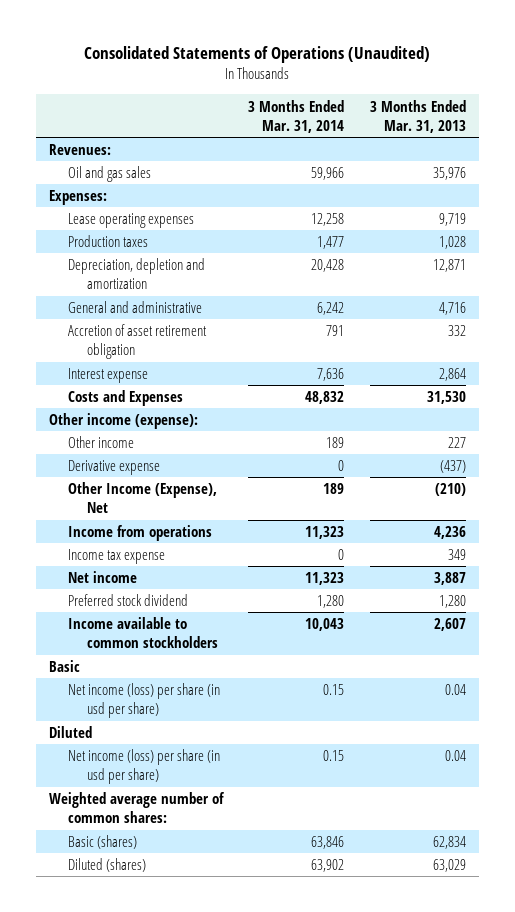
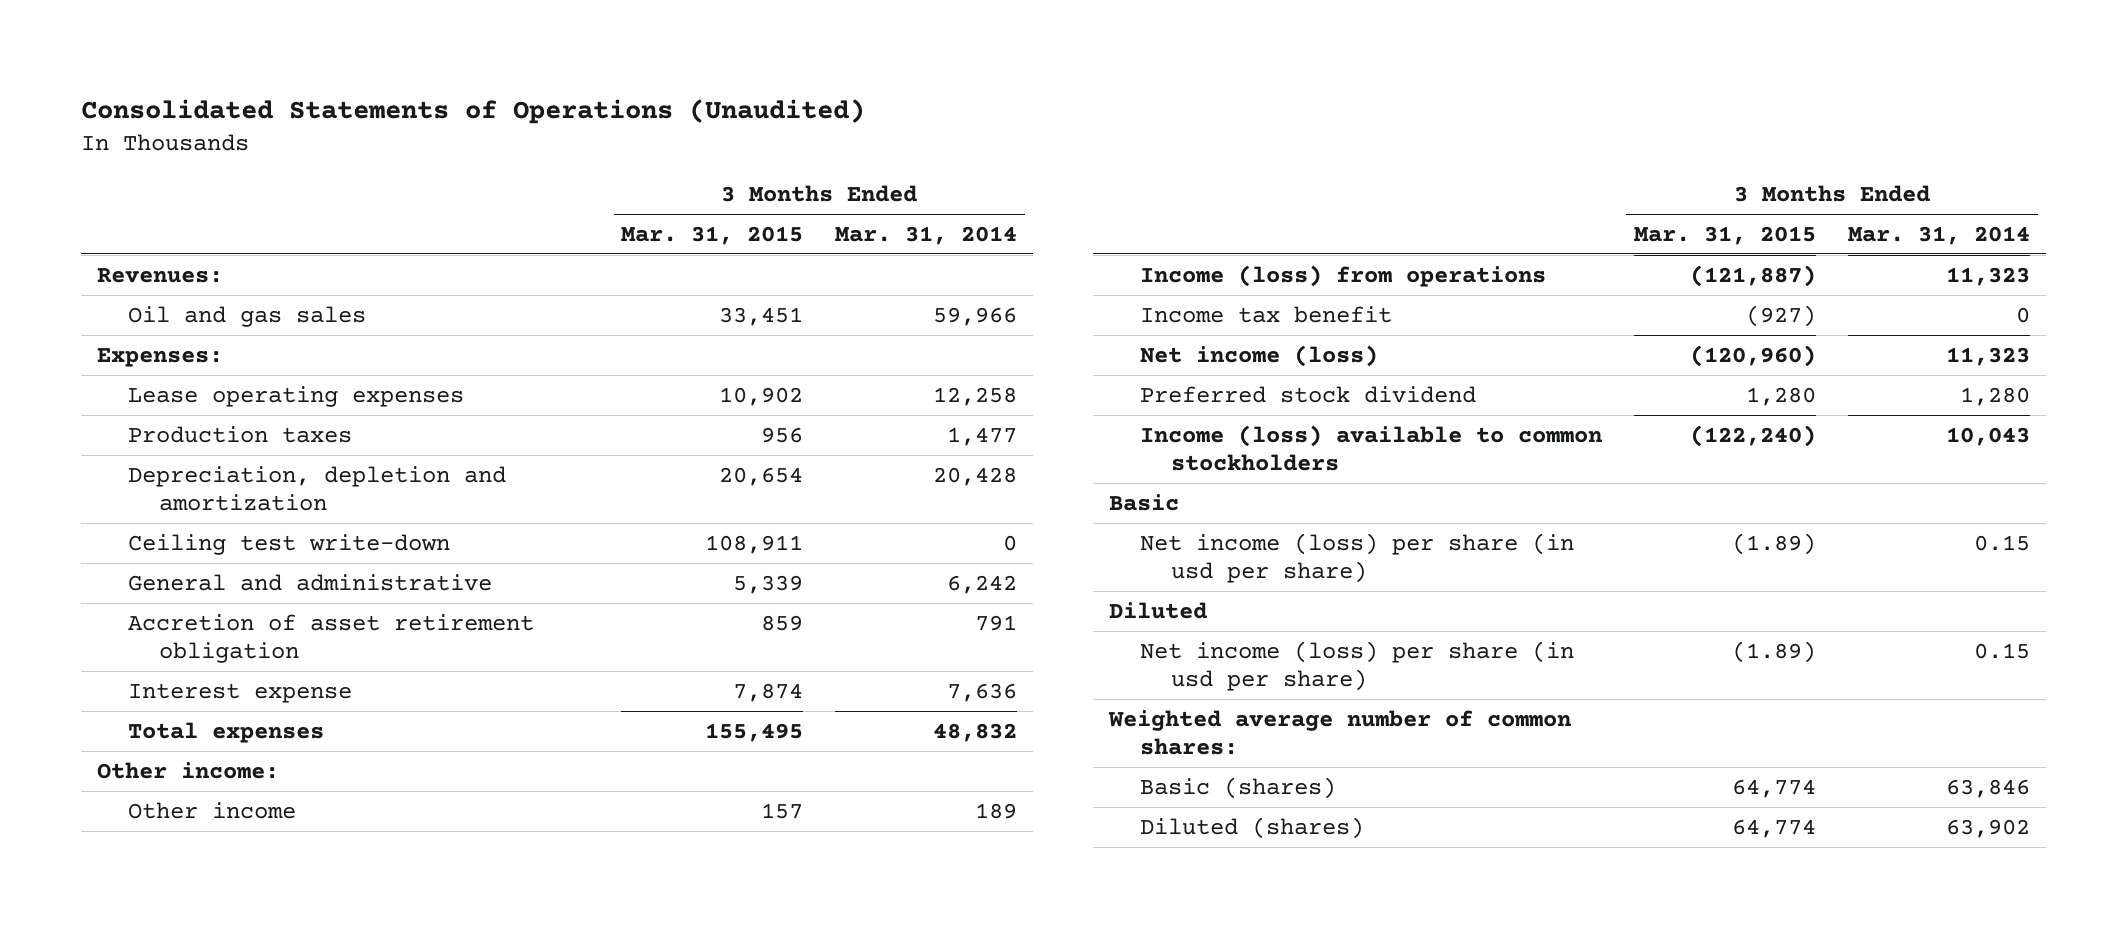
[370,99,467,133] 3 Months Ended Mar. 31, 2013 -> none
none -> [621,226,804,246] Mar. 31, 2015
none -> [127,533,450,555] Ceiling test write-down
[68,390,184,407] Costs and Expenses -> [127,721,324,743] Total expenses
[48,413,198,430] Other income (expense): -> [96,761,279,779] Other income:
[68,460,161,476] Derivative expense -> none
[68,482,218,514] Other Income (Expense), Net -> none
[68,525,213,542] Income from operations -> [1140,264,1547,287] Income (loss) from operations
[68,549,166,565] Income tax expense -> [1140,305,1393,323] Income tax benefit
[68,571,138,584] Net income -> [1140,344,1379,367] Net income (loss)
[68,617,219,649] Income available to common stockholders -> [1140,424,1604,471] Income (loss) available to common stockholders

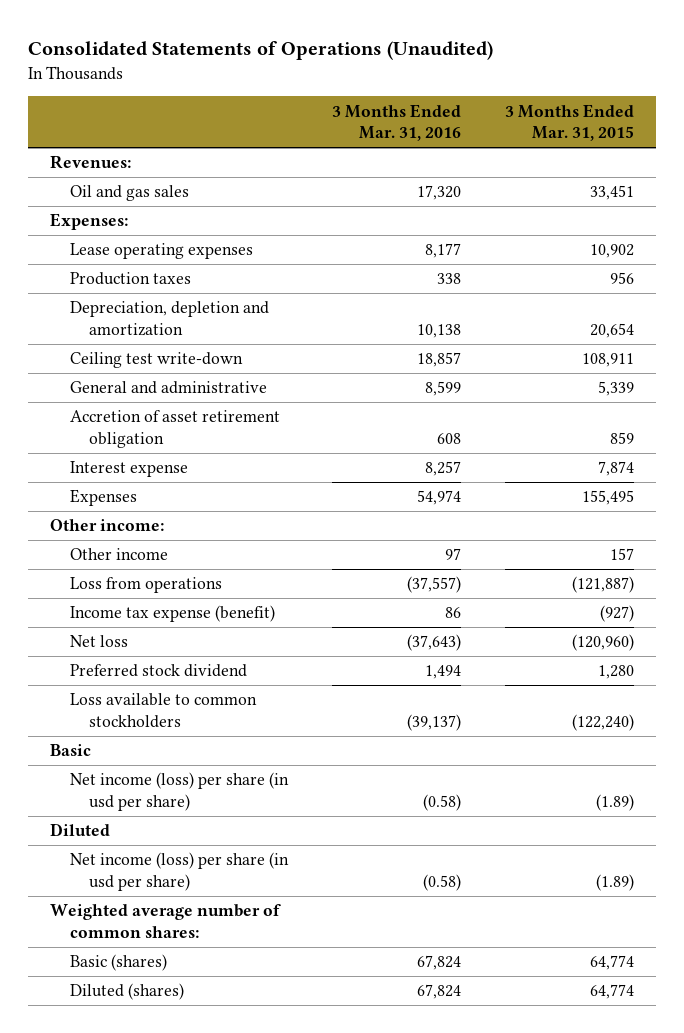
[835,226,1018,246] Mar. 31, 2014 -> none
none -> [331,103,461,142] 3 Months Ended Mar. 31, 2016
[127,721,324,743] Total expenses -> [69,489,137,507] Expenses
[1140,264,1547,287] Income (loss) from operations -> [69,577,222,594] Loss from operations
[1140,305,1393,323] Income tax benefit -> [69,605,275,623] Income tax expense (benefit)
[1140,344,1379,367] Net income (loss) -> [69,635,128,648] Net loss
[1140,424,1604,471] Income (loss) available to common stockholders -> [69,693,257,728] Loss available to common stockholders

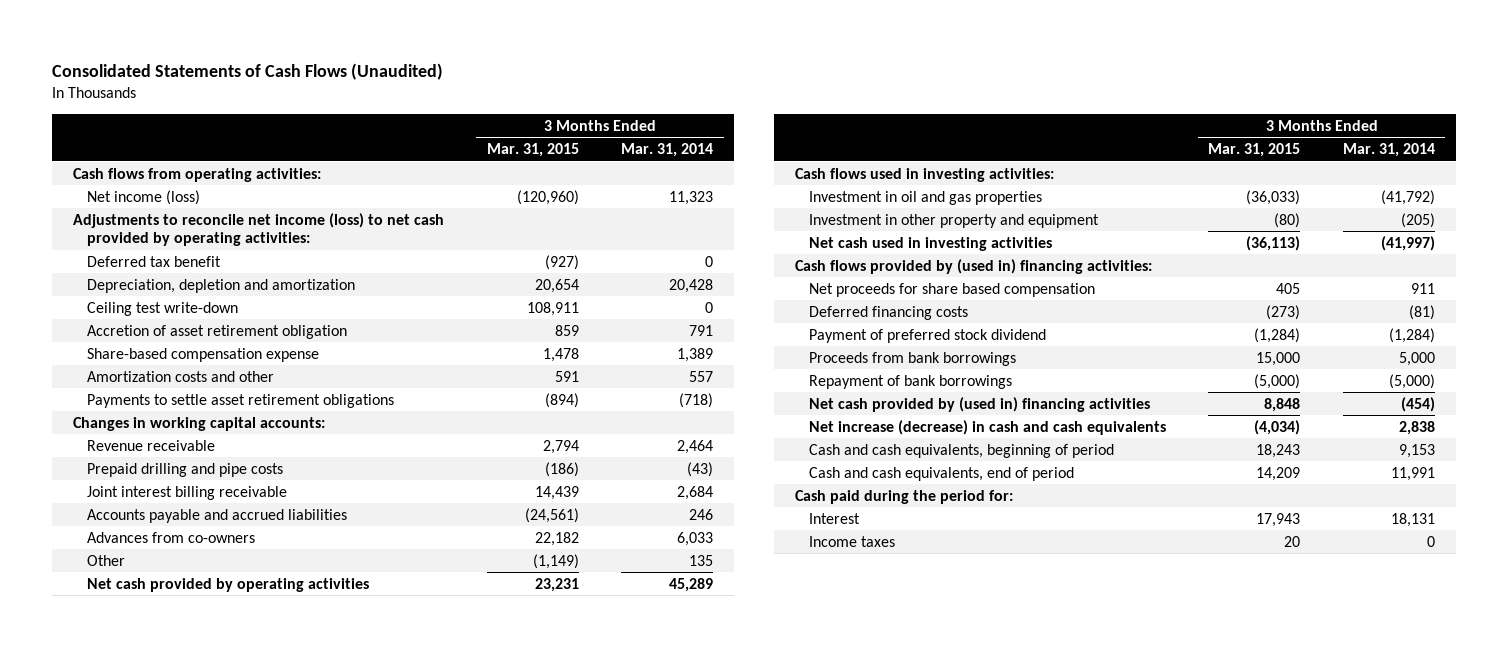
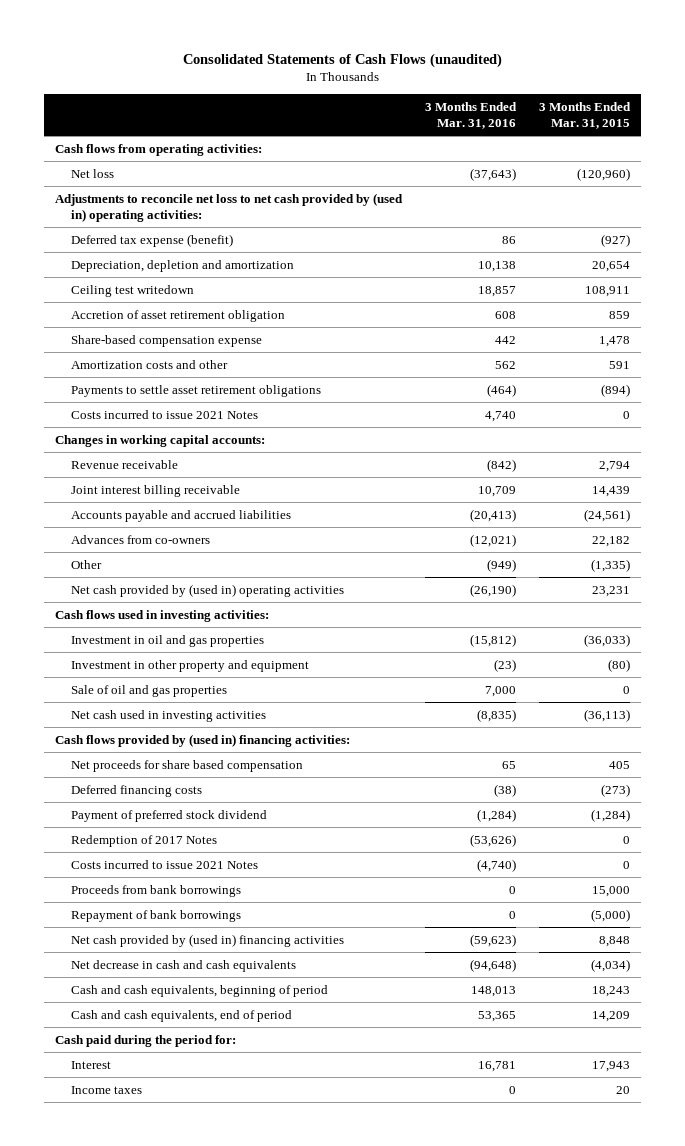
[51,62,443,80] Consolidated Statements of Cash Flows (Unaudited) -> [182,52,502,68] Consolidated Statements of Cash Flows (unaudited)
[620,143,713,158] Mar. 31, 2014 -> none
none -> [425,101,518,129] 3 Months Ended Mar. 31, 2016
[87,189,201,205] Net income (loss) -> [71,168,115,178] Net loss
[73,212,445,247] Adjustments to reconcile net income (loss) to net cash provided by operating activities: -> [55,192,404,222] Adjustments to reconcile net loss to net cash provided by (used in) operating activities:
[87,255,222,267] Deferred tax benefit -> [71,233,234,247] Deferred tax expense (benefit)
[87,301,239,316] Ceiling test write-down -> [71,284,195,297] Ceiling test writedown
none -> [71,409,259,419] Costs incurred to issue 2021 Notes
[87,462,284,477] Prepaid drilling and pipe costs -> none
[532,553,579,569] (1,149) -> [590,558,630,572] (1,335)
[87,577,370,592] Net cash provided by operating activities -> [71,583,345,597] Net cash provided by (used in) operating activities
none -> [71,684,228,697] Sale of oil and gas properties
none -> [71,834,218,847] Redemption of 2017 Notes
none -> [71,859,259,869] Costs incurred to issue 2021 Notes
[809,419,1167,435] Net increase (decrease) in cash and cash equivalents -> [71,959,297,972] Net decrease in cash and cash equivalents

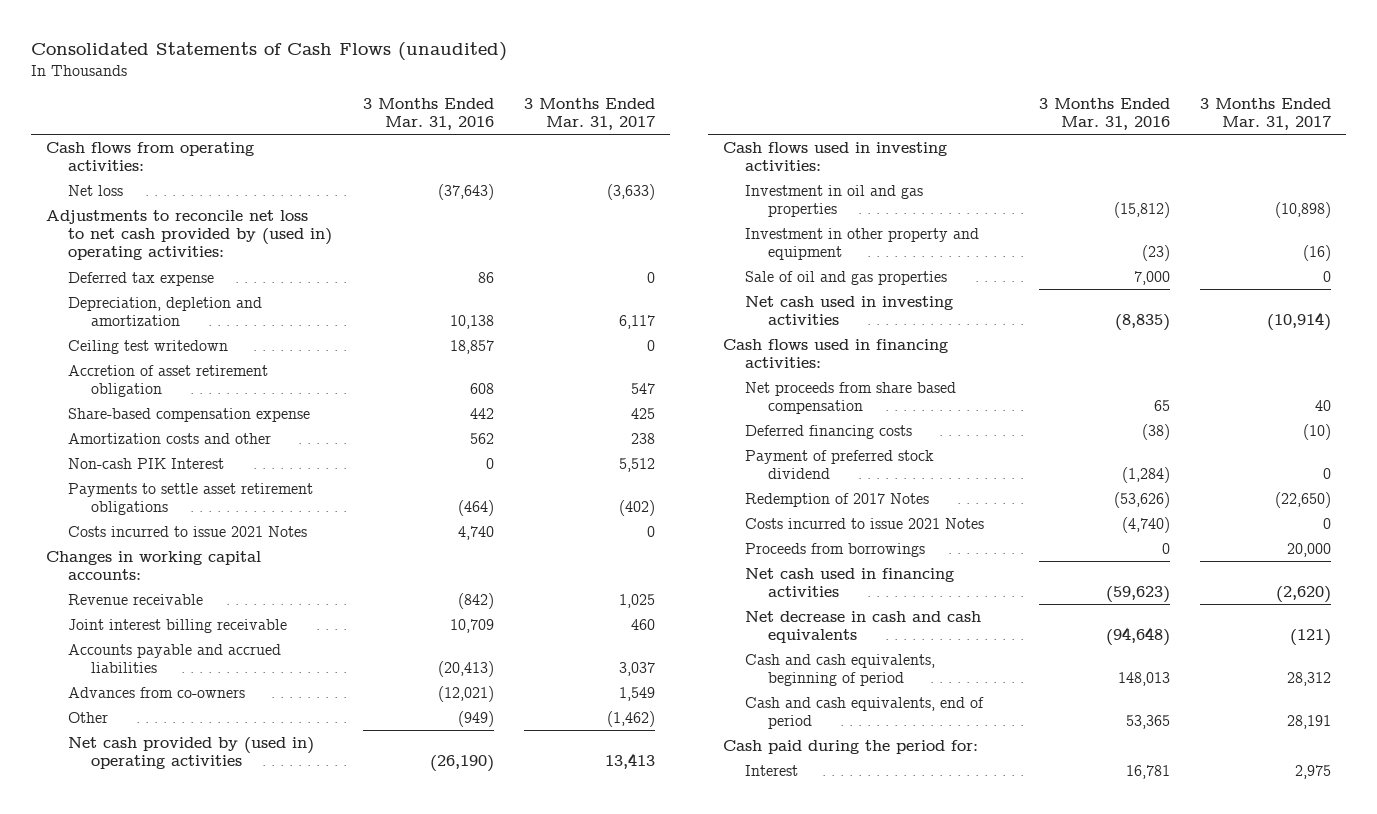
[538,101,631,129] 3 Months Ended Mar. 31, 2015 -> none
none -> [523,97,655,130] 3 Months Ended Mar. 31, 2017
[71,233,234,247] Deferred tax expense (benefit) -> [68,271,215,286] Deferred tax expense
none -> [68,457,225,469] Non-cash PIK Interest
[55,733,351,747] Cash flows provided by (used in) financing activities: -> [722,338,948,369] Cash flows used in financing activities:
[71,759,304,772] Net proceeds for share based compensation -> [745,381,957,415] Net proceeds from share based compensation
[71,909,242,922] Repayment of bank borrowings -> none
[71,884,242,897] Proceeds from bank borrowings -> [745,542,926,557] Proceeds from borrowings
[71,933,345,947] Net cash provided by (used in) financing activities -> [745,567,955,598] Net cash used in financing activities
[71,1085,143,1094] Income taxes -> none

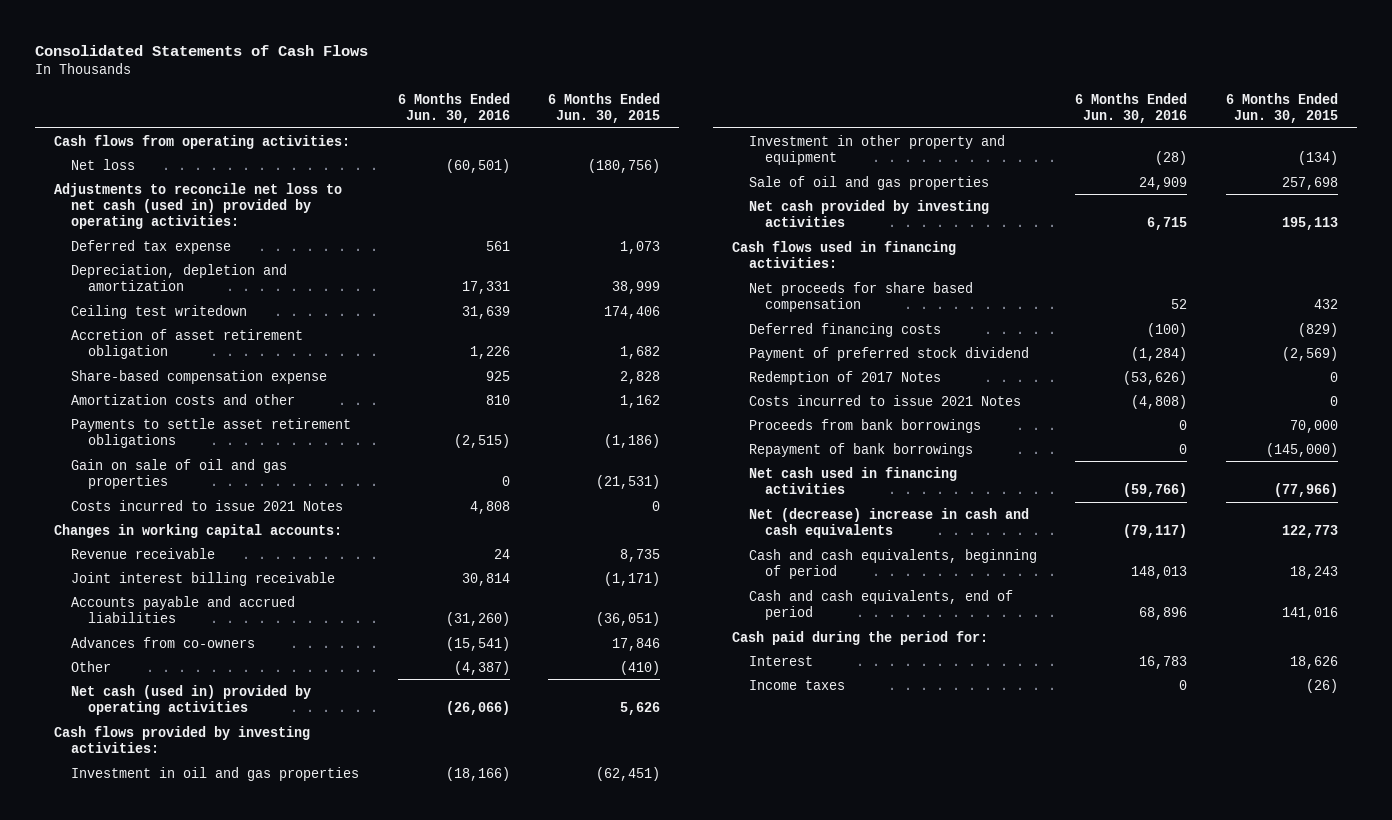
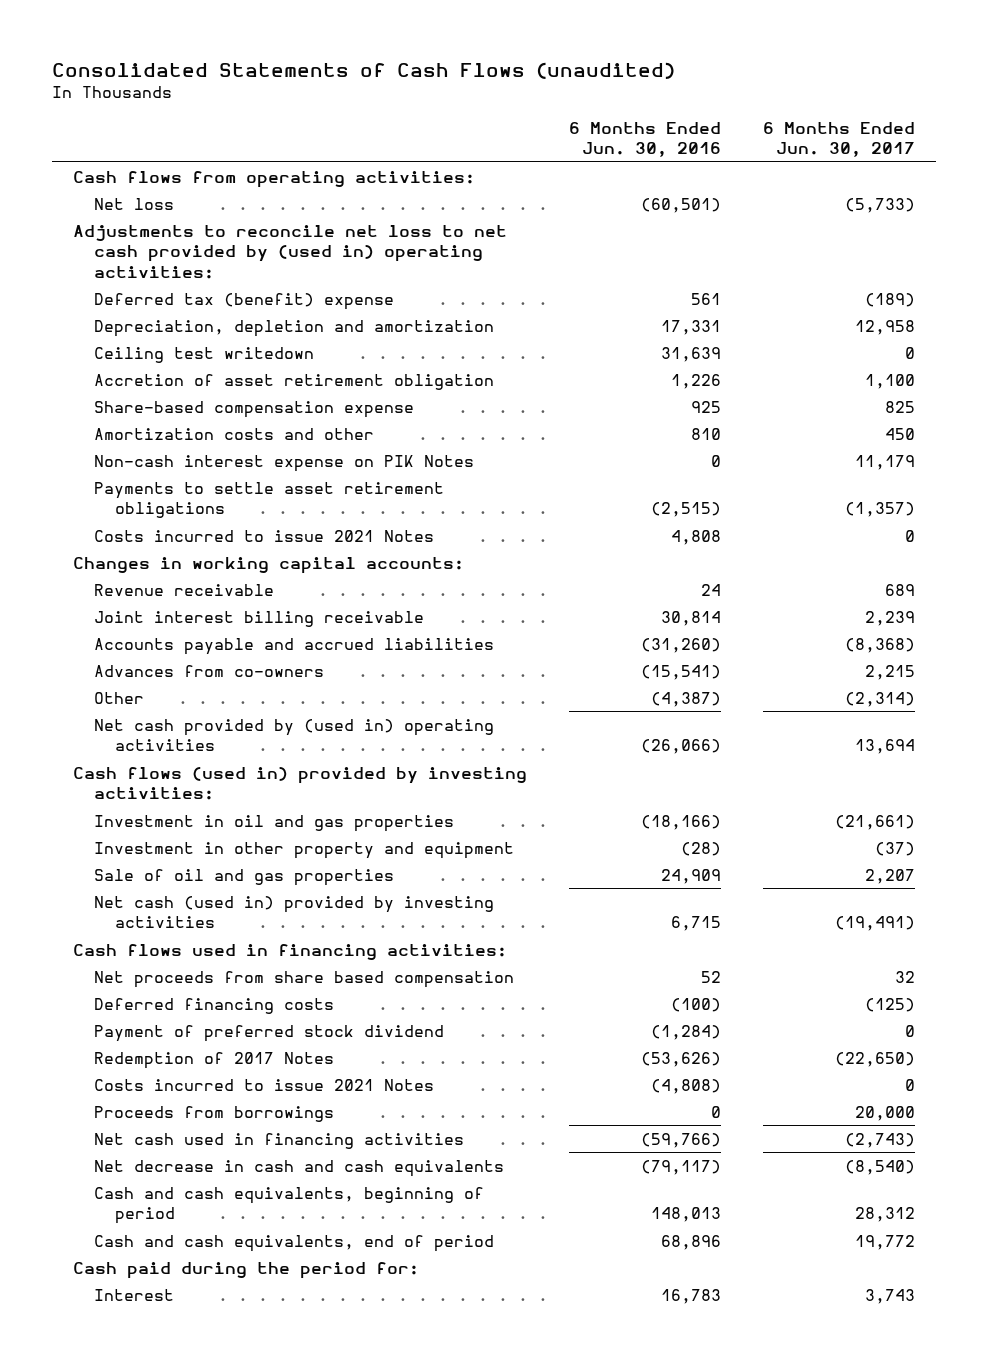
[35,44,369,56] Consolidated Statements of Cash Flows -> [51,61,675,79] Consolidated Statements of Cash Flows (unaudited)
[548,92,661,123] 6 Months Ended Jun. 30, 2015 -> none
none -> [762,121,915,158] 6 Months Ended Jun. 30, 2017
[54,182,343,230] Adjustments to reconcile net loss to net cash (used in) provided by operating activities: -> [72,224,507,280] Adjustments to reconcile net loss to net cash provided by (used in) operating activities:
[71,239,232,254] Deferred tax expense -> [93,292,394,310] Deferred tax (benefit) expense
none -> [93,454,474,472] Non-cash interest expense on PIK Notes
[71,458,288,489] Gain on sale of oil and gas properties -> none
[71,684,312,715] Net cash (used in) provided by operating activities -> [93,718,494,752] Net cash provided by (used in) operating activities
[54,725,311,753] Cash flows provided by investing activities: -> [72,766,527,801] Cash flows (used in) provided by investing activities:
[748,199,989,227] Net cash provided by investing activities -> [93,895,494,929] Net cash (used in) provided by investing activities
[748,281,973,312] Net proceeds for share based compensation -> [93,970,514,988] Net proceeds from share based compensation
[748,442,973,457] Repayment of bank borrowings -> none
[748,418,981,433] Proceeds from bank borrowings -> [93,1105,334,1122] Proceeds from borrowings
[748,507,1029,538] Net (decrease) increase in cash and cash equivalents -> [93,1159,504,1177] Net decrease in cash and cash equivalents
[748,679,845,690] Income taxes -> none

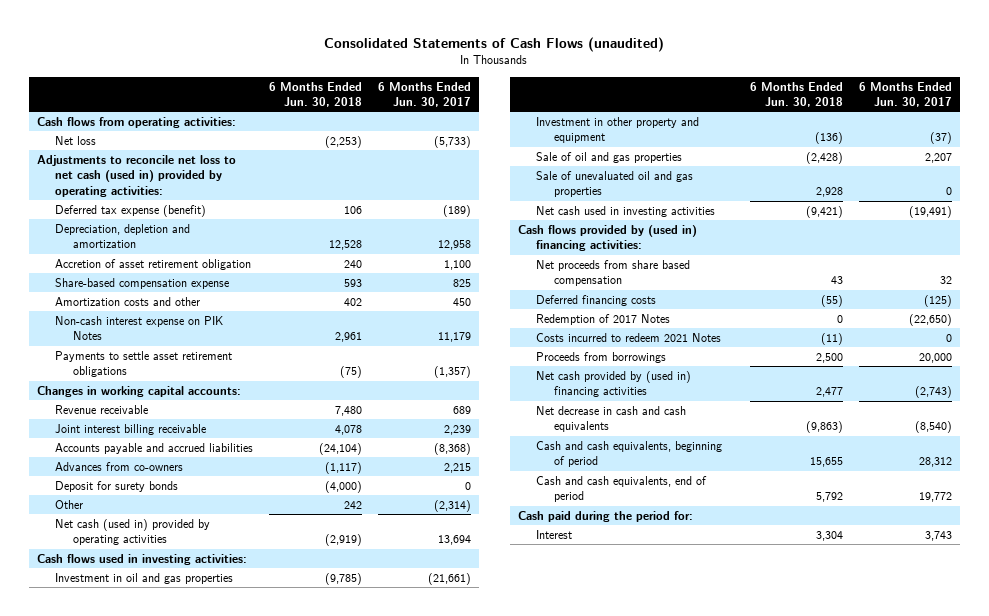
[568,121,721,158] 6 Months Ended Jun. 30, 2016 -> none
none -> [269,81,363,108] 6 Months Ended Jun. 30, 2018
[72,224,507,280] Adjustments to reconcile net loss to net cash provided by (used in) operating activities: -> [37,154,237,197] Adjustments to reconcile net loss to net cash (used in) provided by operating activities:
[93,292,394,310] Deferred tax (benefit) expense -> [55,204,207,217] Deferred tax expense (benefit)
[93,346,314,363] Ceiling test writedown -> none
[93,529,434,542] Costs incurred to issue 2021 Notes -> none
none -> [55,480,179,492] Deposit for surety bonds
[93,718,494,752] Net cash provided by (used in) operating activities -> [55,518,211,546] Net cash (used in) provided by operating activities
[72,766,527,801] Cash flows (used in) provided by investing activities: -> [37,553,248,565] Cash flows used in investing activities:
none -> [535,170,693,198] Sale of unevaluated oil and gas properties
[93,895,494,929] Net cash (used in) provided by investing activities -> [535,205,715,217] Net cash used in investing activities
[72,943,507,960] Cash flows used in financing activities: -> [517,224,697,252] Cash flows provided by (used in) financing activities:
[93,1024,444,1042] Payment of preferred stock dividend -> none
[93,1078,434,1091] Costs incurred to issue 2021 Notes -> [535,332,721,342] Costs incurred to redeem 2021 Notes
[93,1132,464,1149] Net cash used in financing activities -> [535,370,691,398] Net cash provided by (used in) financing activities

